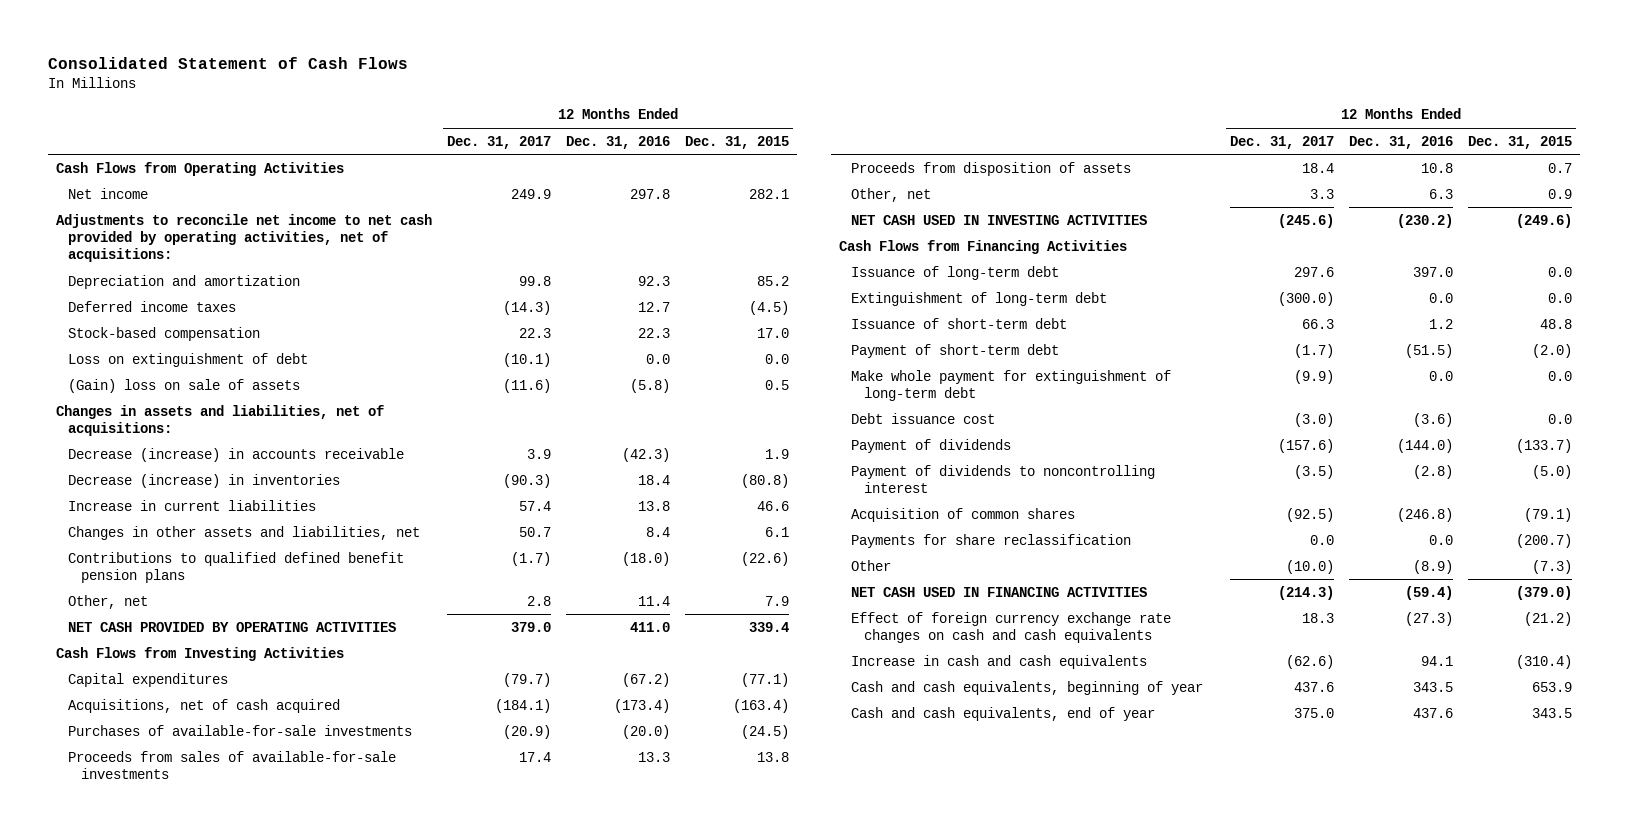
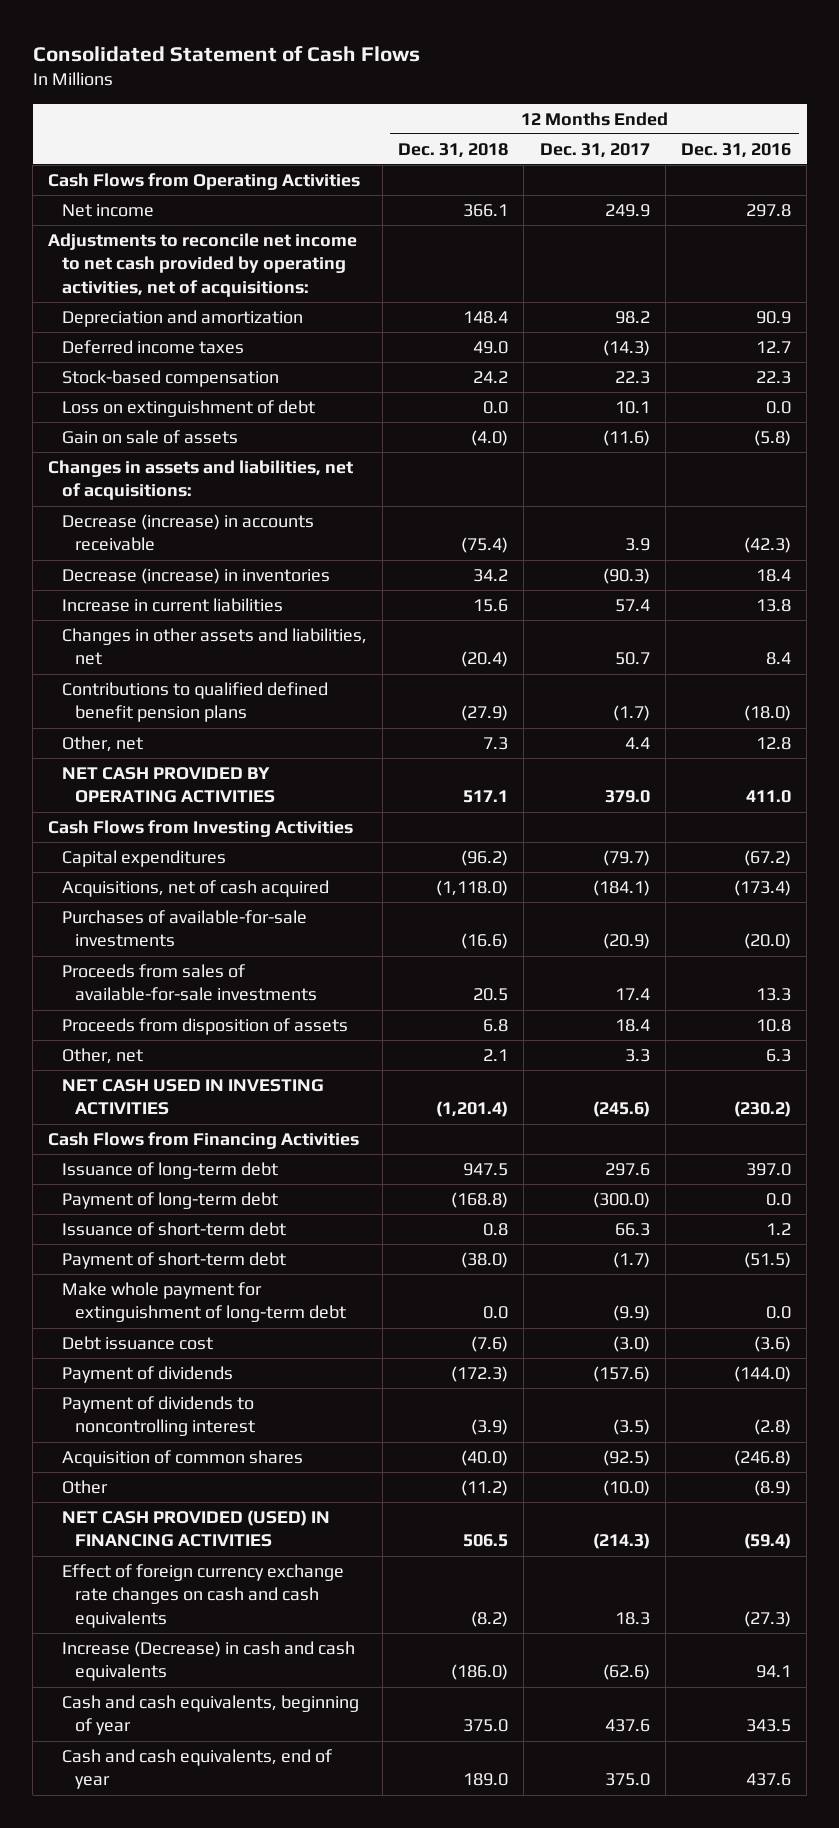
[685,135,790,149] Dec. 31, 2015 -> none
none -> [398,142,509,158] Dec. 31, 2018
[518,275,551,286] 99.8 -> [614,310,650,324] 98.2
[637,275,670,286] 92.3 -> [756,310,792,324] 90.9
[502,352,551,367] (10.1) -> [614,400,650,414] 10.1
[68,378,301,393] (Gain) loss on sale of assets -> [61,429,238,444] Gain on sale of assets
[526,595,551,606] 2.8 -> [624,736,650,749] 4.4
[637,595,670,606] 11.4 -> [756,736,792,750] 12.8
[851,291,1108,306] Extinguishment of long-term debt -> [61,1191,278,1209] Payment of long-term debt
[851,533,1132,548] Payments for share reclassification -> none
[851,586,1148,597] NET CASH USED IN FINANCING ACTIVITIES -> [61,1509,330,1548] NET CASH PROVIDED (USED) IN FINANCING ACTIVITIES
[851,654,1148,669] Increase in cash and cash equivalents -> [61,1640,355,1682] Increase (Decrease) in cash and cash equivalents

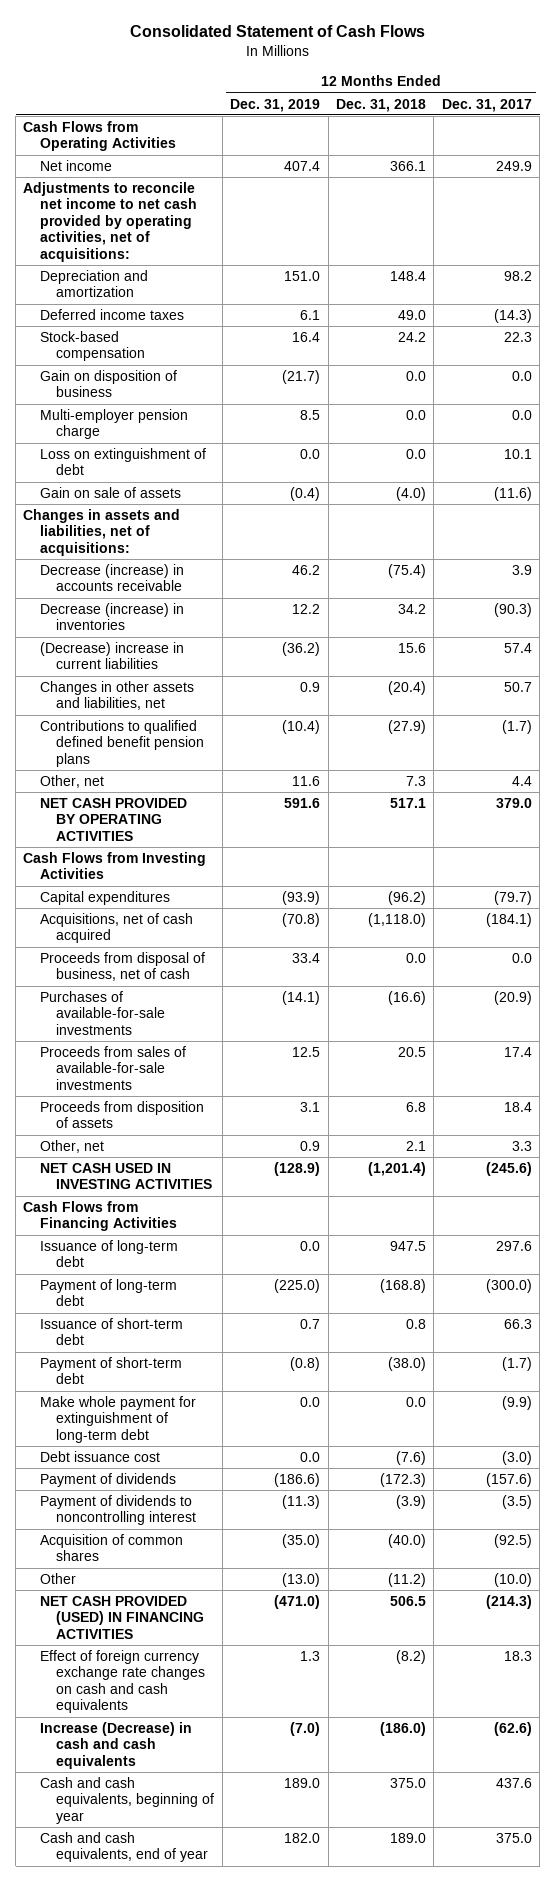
[681,142,792,158] Dec. 31, 2016 -> none
none -> [230,98,321,112] Dec. 31, 2019
none -> [39,370,177,398] Gain on disposition of business
none -> [39,409,188,440] Multi-employer pension charge
[61,597,283,612] Increase in current liabilities -> [39,642,184,670] (Decrease) increase in current liabilities
none -> [39,952,205,982] Proceeds from disposal of business, net of cash

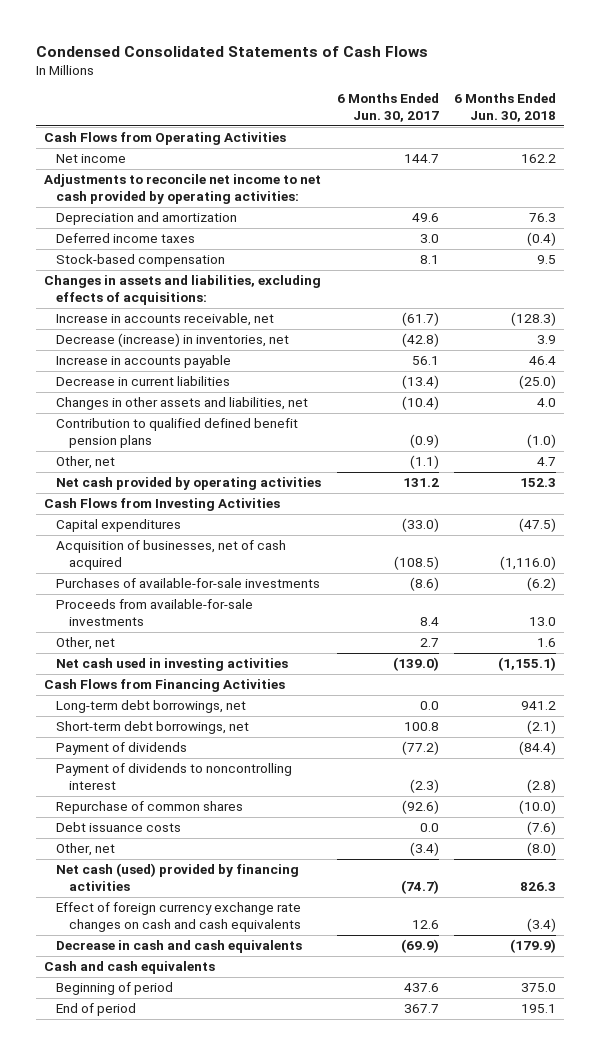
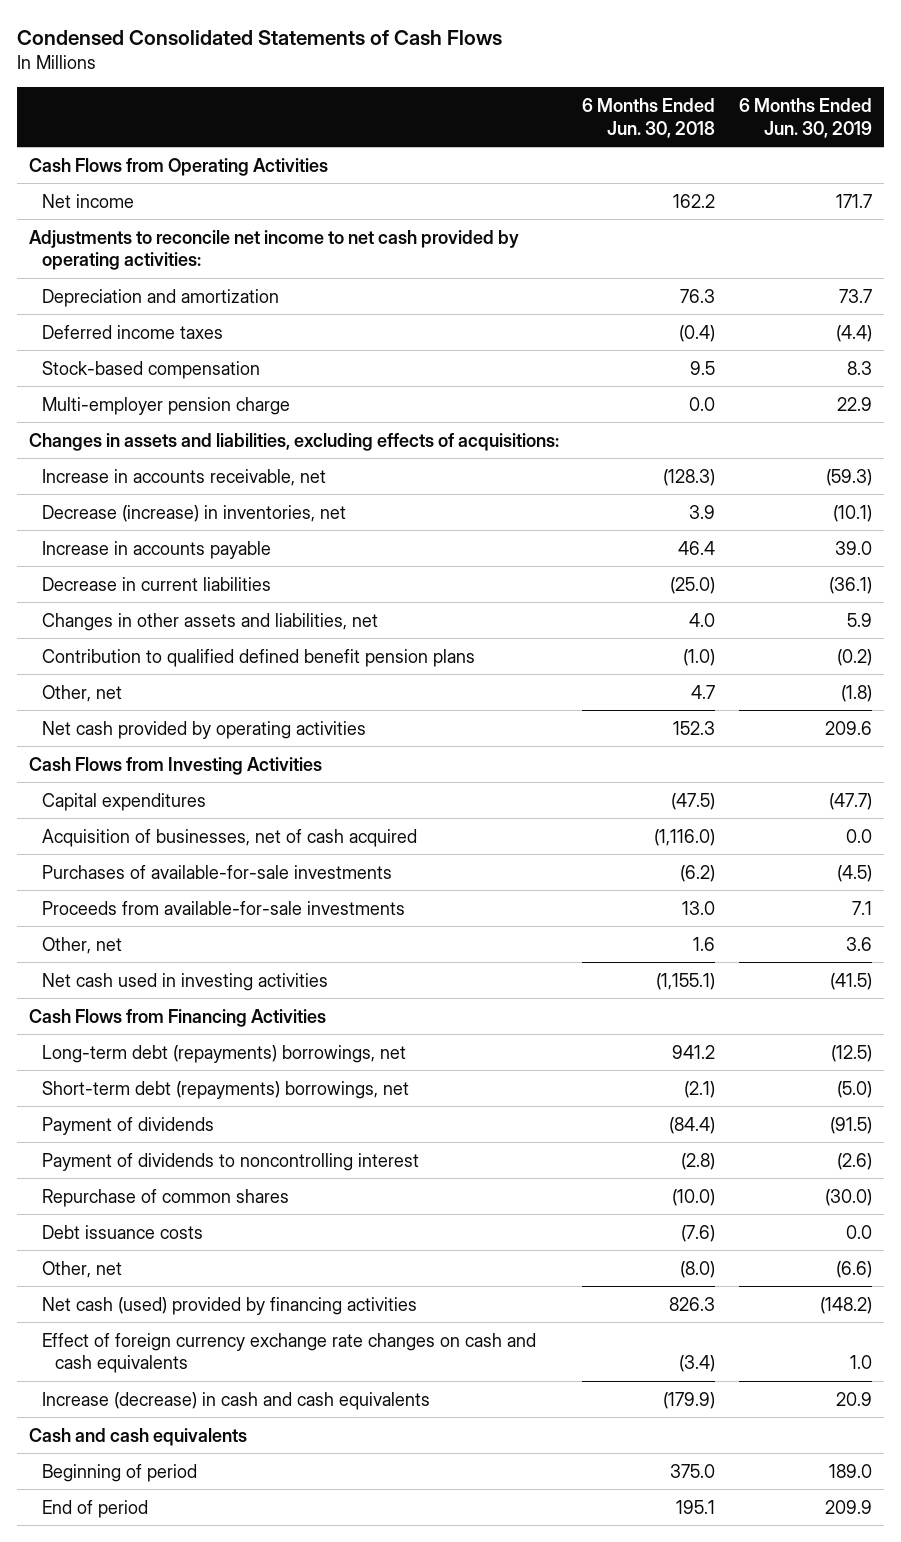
[336,93,439,123] 6 Months Ended Jun. 30, 2017 -> none
none -> [738,98,872,138] 6 Months Ended Jun. 30, 2019
none -> [42,396,291,415] Multi-employer pension charge
[56,700,247,714] Long-term debt borrowings, net -> [42,1044,407,1063] Long-term debt (repayments) borrowings, net
[56,721,250,735] Short-term debt borrowings, net -> [42,1080,410,1099] Short-term debt (repayments) borrowings, net
[56,940,303,954] Decrease in cash and cash equivalents -> [42,1391,431,1410] Increase (decrease) in cash and cash equivalents

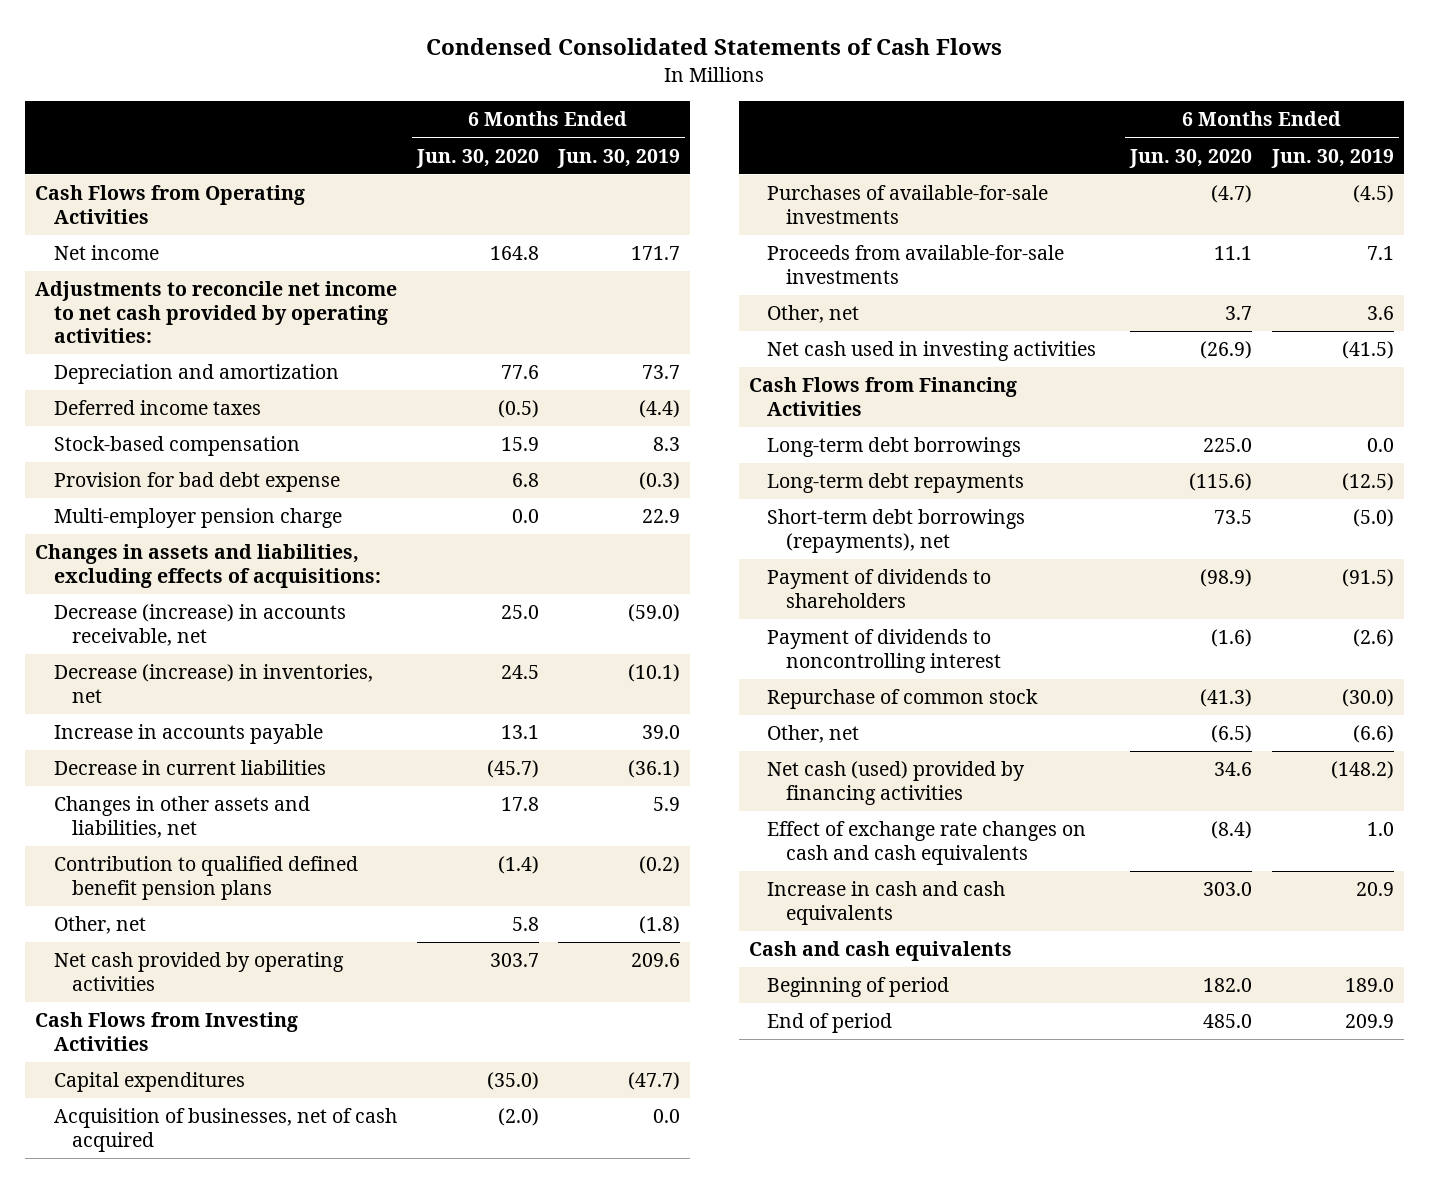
[582,98,716,138] 6 Months Ended Jun. 30, 2018 -> none
none -> [415,148,539,168] Jun. 30, 2020
none -> [53,472,340,493] Provision for bad debt expense
[42,468,327,486] Increase in accounts receivable, net -> [53,604,346,646] Decrease (increase) in accounts receivable, net
[825,468,872,486] (59.3) -> [628,604,681,623] (59.0)
none -> [767,437,1022,458] Long-term debt borrowings
[42,1044,407,1063] Long-term debt (repayments) borrowings, net -> [767,473,1025,494] Long-term debt repayments
[42,1080,410,1099] Short-term debt (repayments) borrowings, net -> [767,509,1026,553] Short-term debt borrowings (repayments), net
[42,1116,215,1135] Payment of dividends -> [767,569,992,608] Payment of dividends to shareholders
[42,1224,204,1239] Debt issuance costs -> none
[42,1188,290,1207] Repurchase of common shares -> [767,689,1039,710] Repurchase of common stock
[42,1332,537,1374] Effect of foreign currency exchange rate changes on cash and cash equivalents -> [767,821,1087,865] Effect of exchange rate changes on cash and cash equivalents
[42,1391,431,1410] Increase (decrease) in cash and cash equivalents -> [767,881,1006,925] Increase in cash and cash equivalents

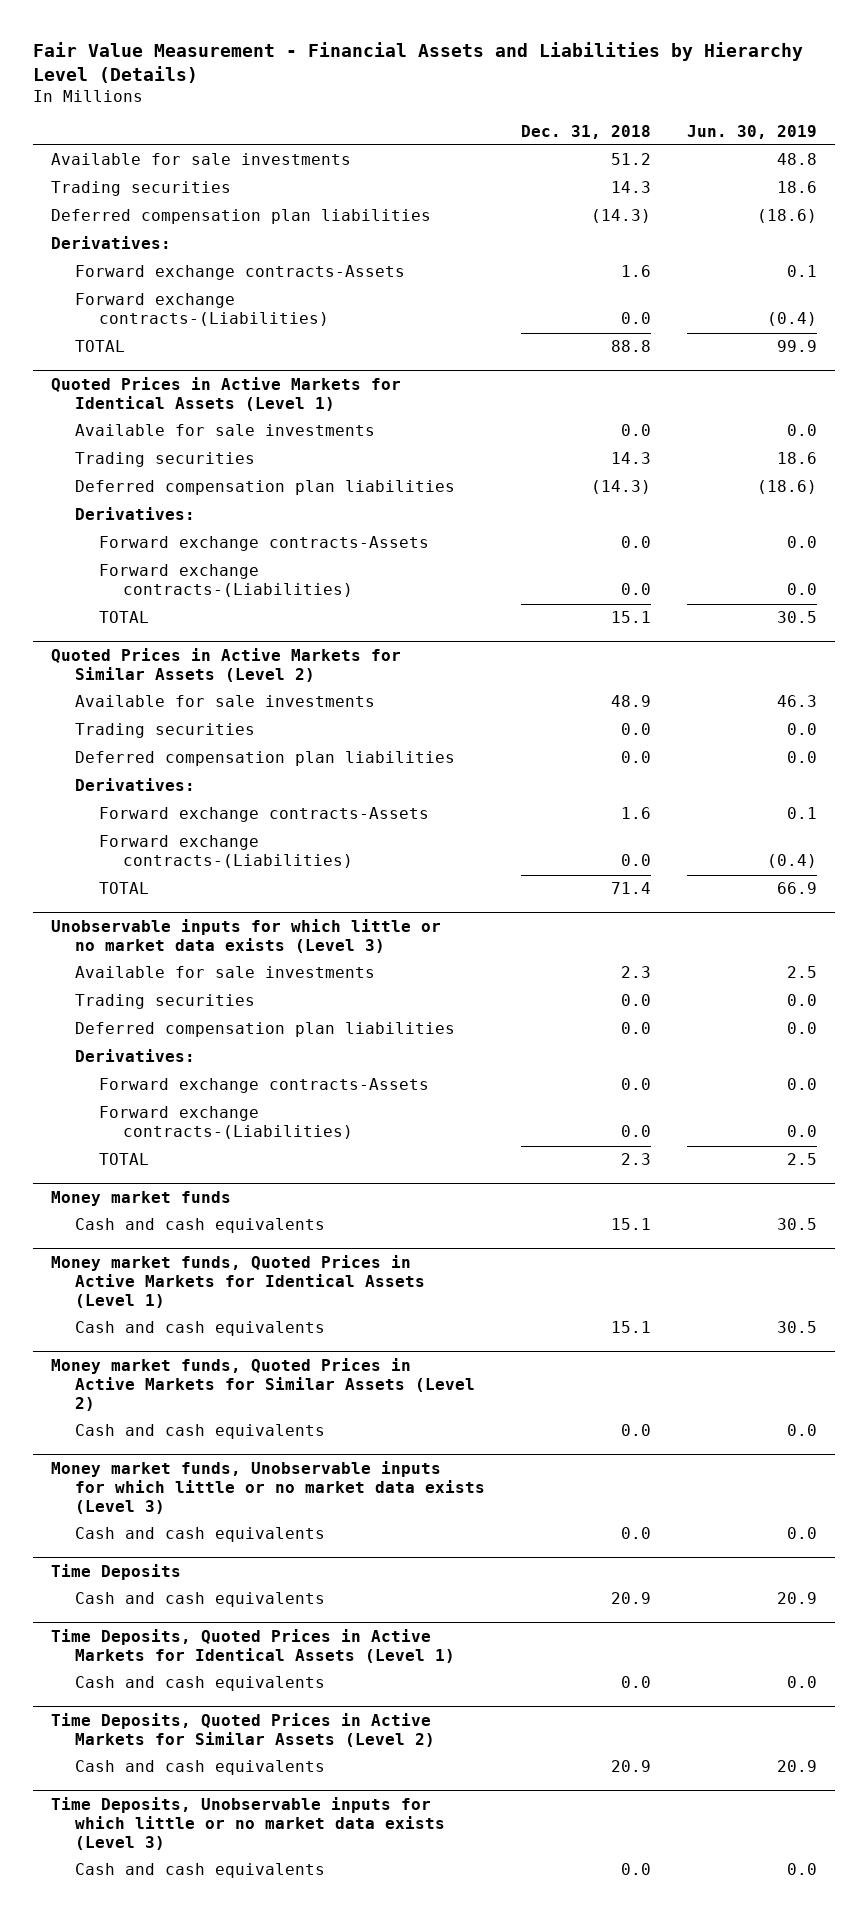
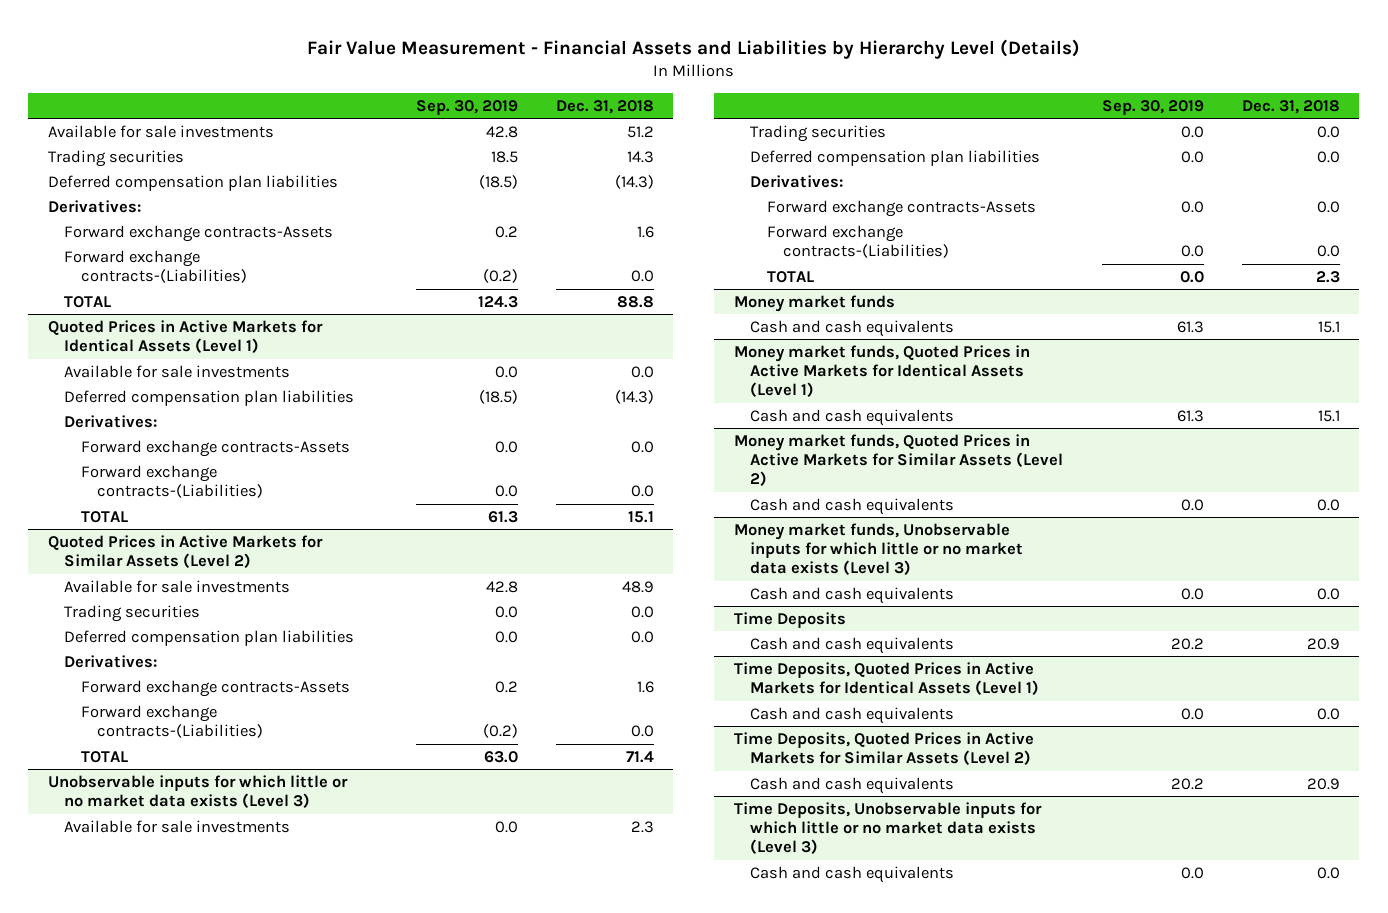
[686,124,817,139] Jun. 30, 2019 -> none
none -> [415,99,518,115] Sep. 30, 2019
[75,452,256,468] Trading securities -> none

